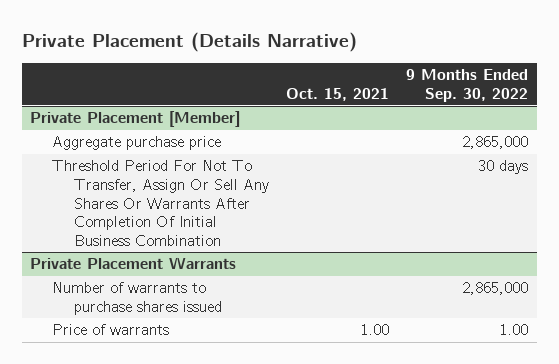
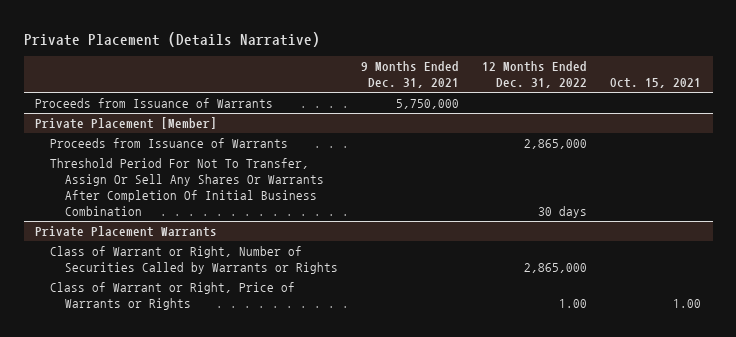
[406,69,529,102] 9 Months Ended Sep. 30, 2022 -> none
none -> [360,61,459,89] 9 Months Ended Dec. 31, 2021
none -> [481,61,587,89] 12 Months Ended Dec. 31, 2022
none -> [35,97,274,108] Proceeds from Issuance of Warrants
[52,136,222,151] Aggregate purchase price -> [50,137,289,148] Proceeds from Issuance of Warrants
[52,282,223,315] Number of warrants to purchase shares issued -> [50,245,338,274] Class of Warrant or Right, Number of Securities Called by Warrants or Rights
[52,324,170,336] Price of warrants -> [50,281,296,310] Class of Warrant or Right, Price of Warrants or Rights

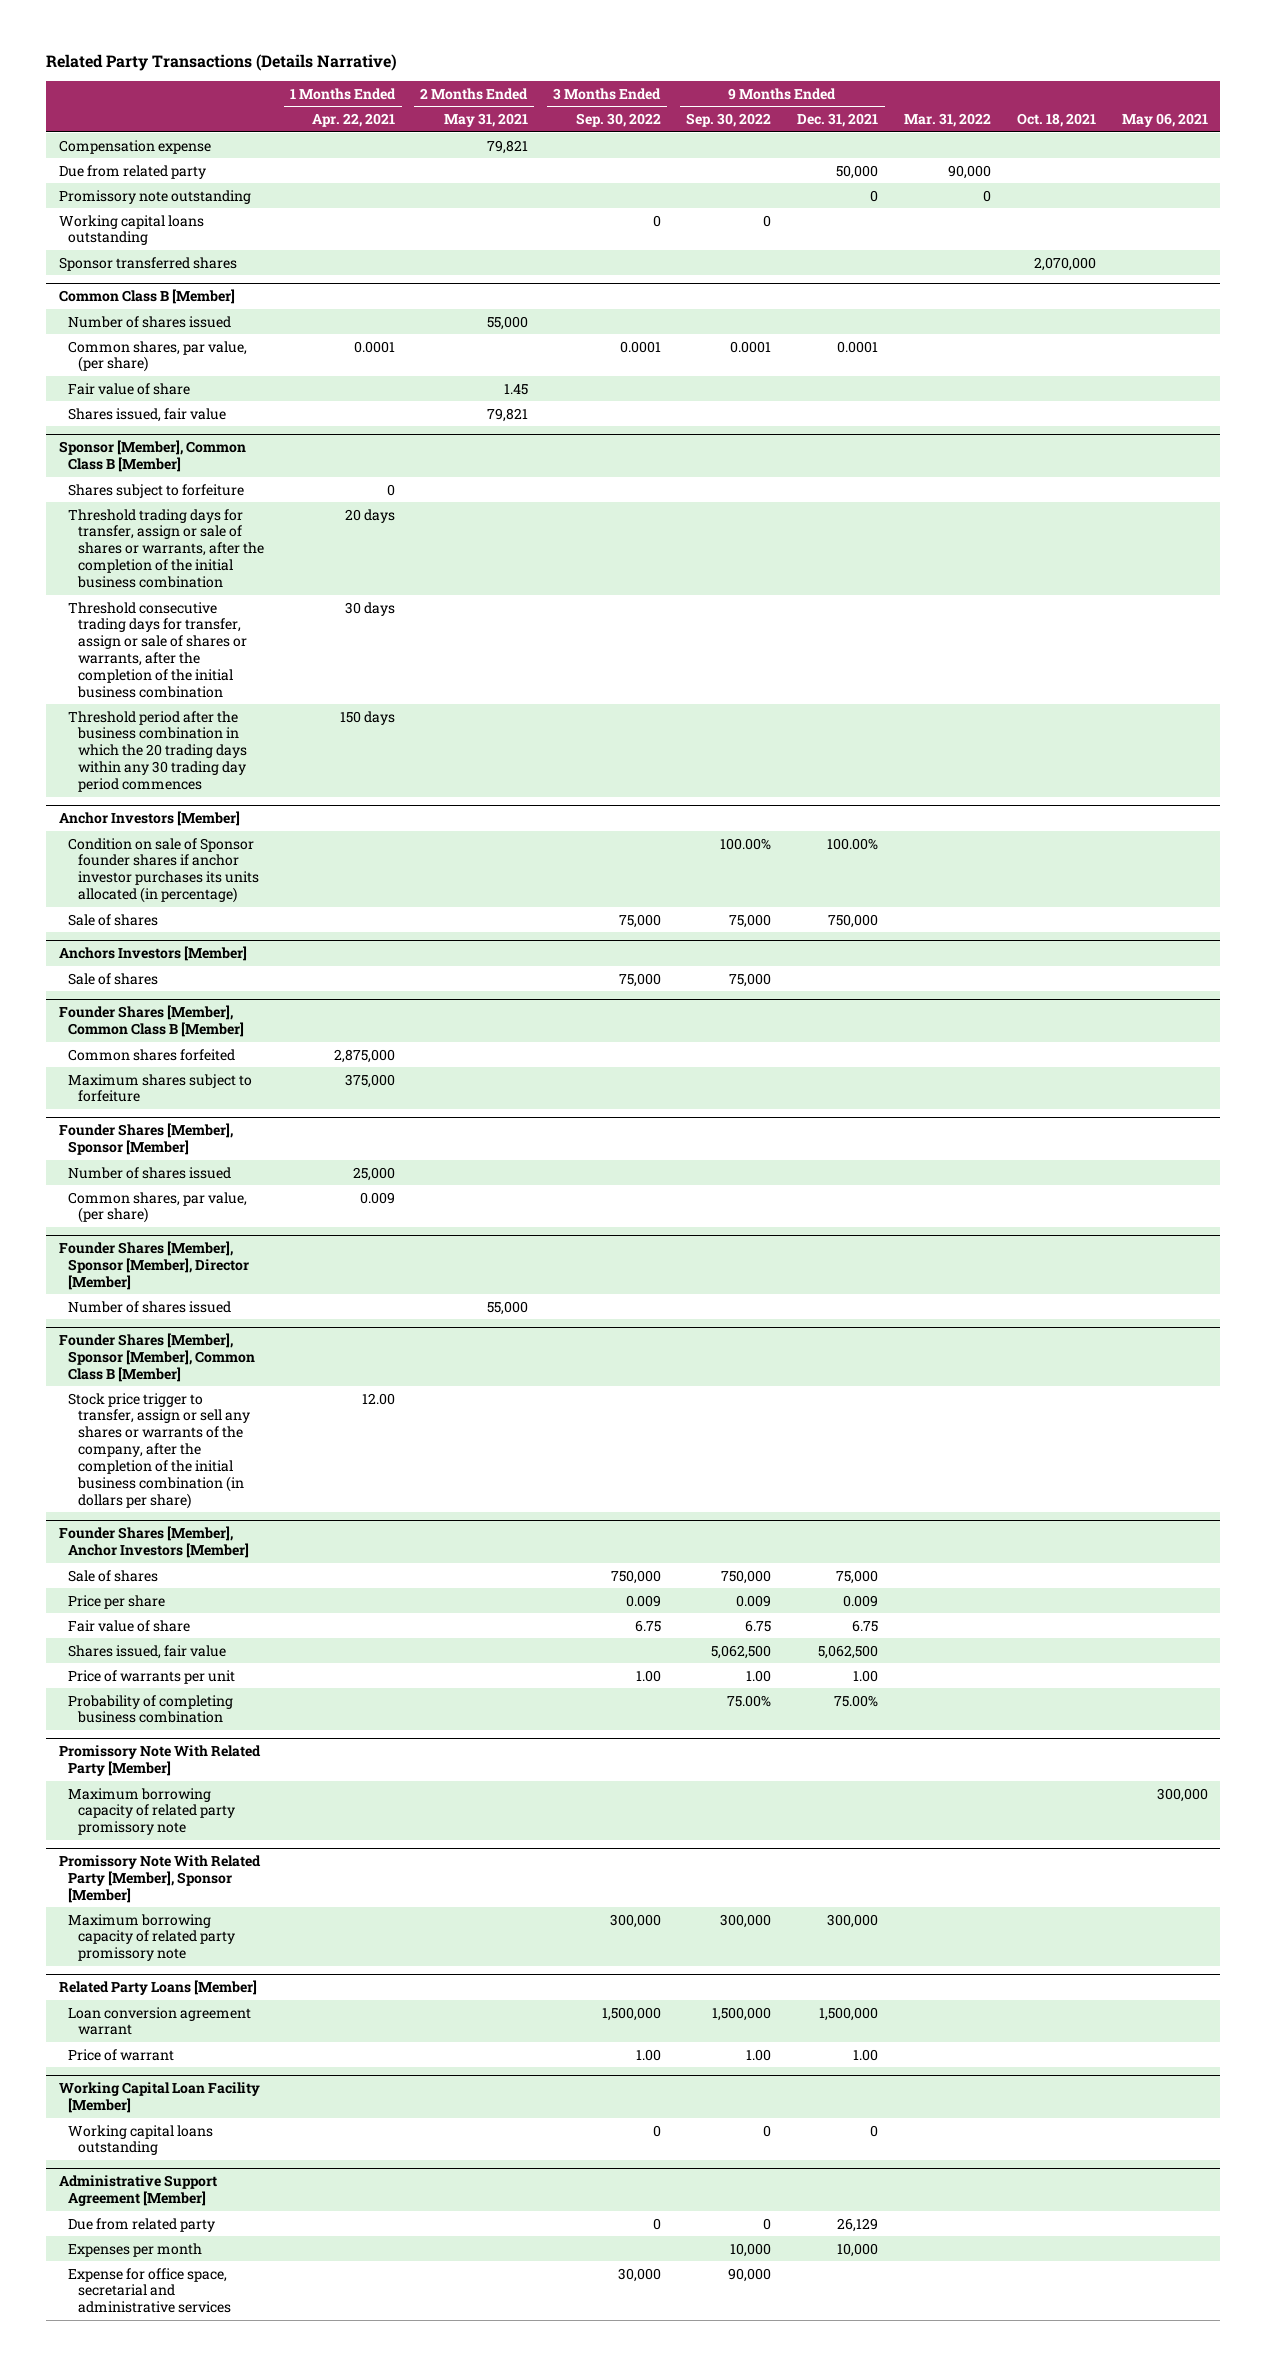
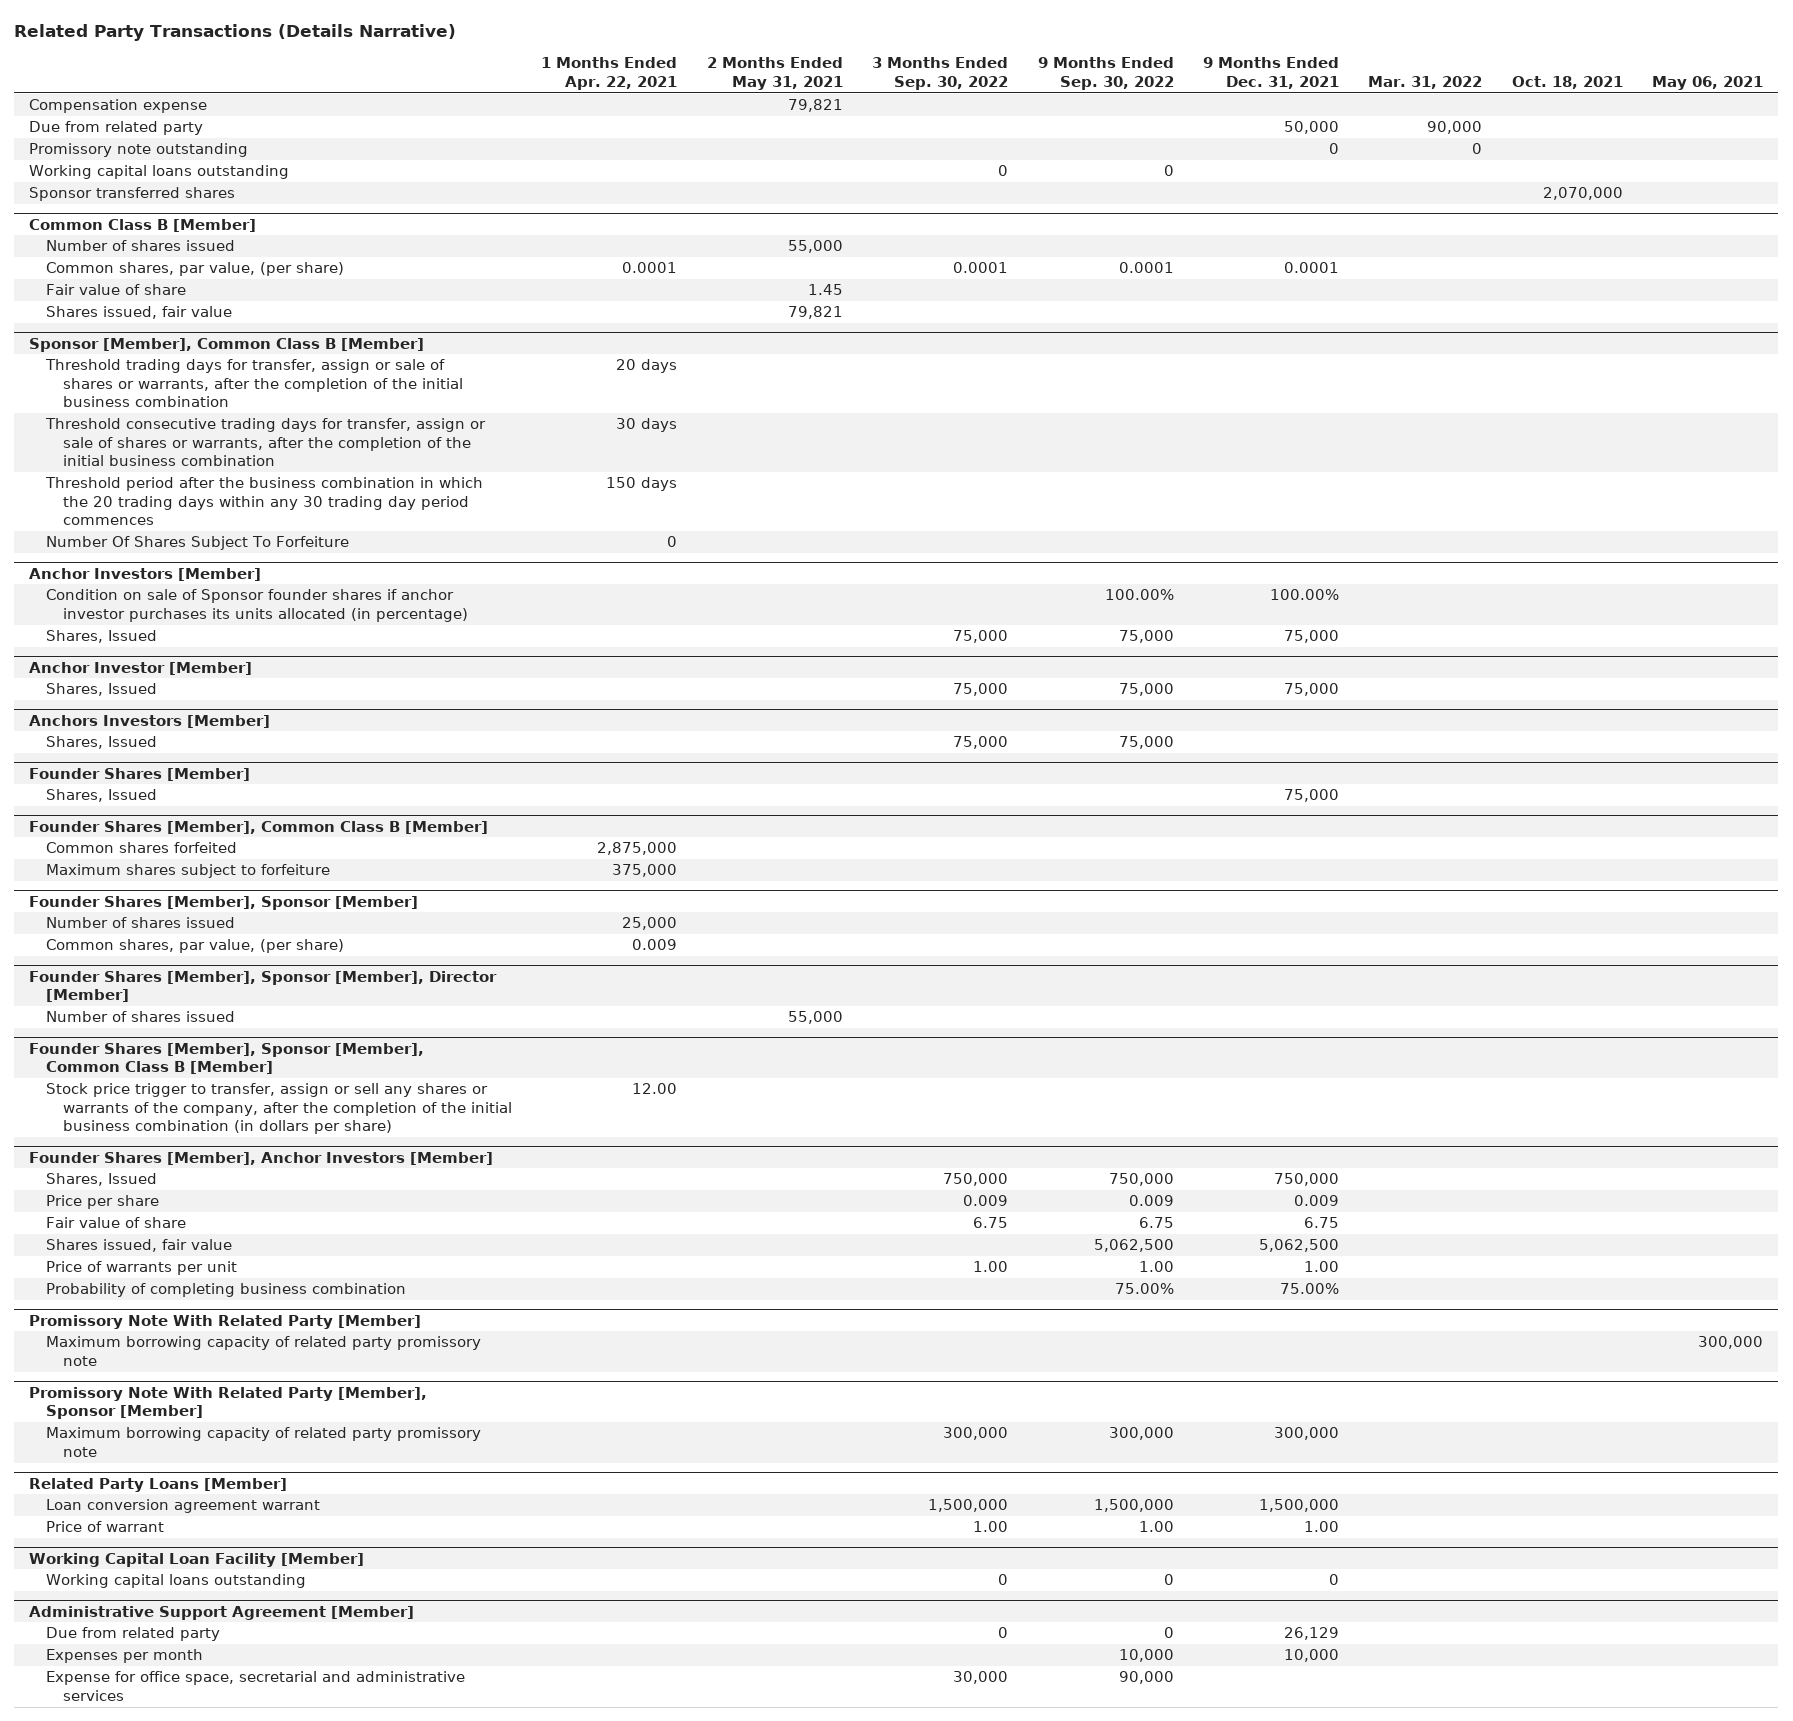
[68,483,245,498] Shares subject to forfeiture -> none
none -> [45,536,349,551] Number Of Shares Subject To Forfeiture
[68,913,159,926] Sale of shares -> [45,630,157,644] Shares, Issued
[828,913,879,928] 750,000 -> [1284,630,1340,644] 75,000
none -> [29,661,253,675] Anchor Investor [Member]
none -> [45,683,157,697] Shares, Issued
[68,972,159,985] Sale of shares -> [45,736,157,750] Shares, Issued
none -> [29,767,251,781] Founder Shares [Member]
none -> [45,789,157,803] Shares, Issued
[68,1569,159,1582] Sale of shares -> [45,1173,157,1187] Shares, Issued
[836,1569,879,1584] 75,000 -> [1274,1173,1340,1187] 750,000

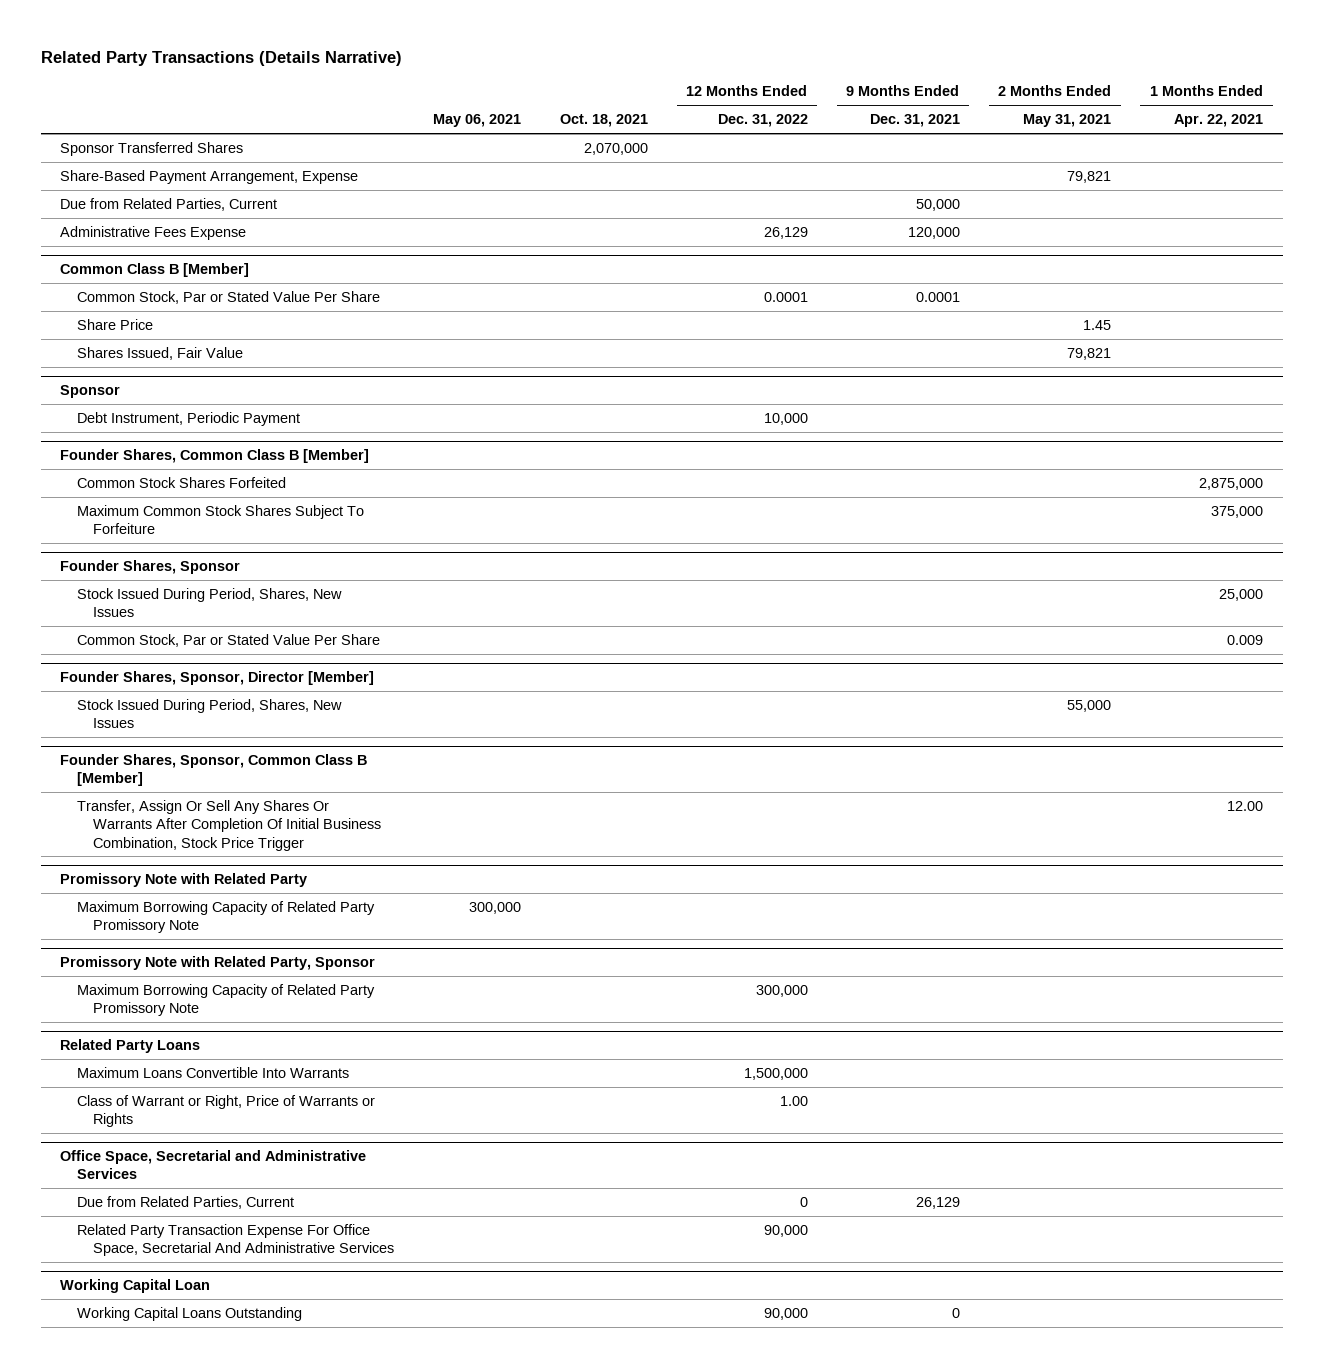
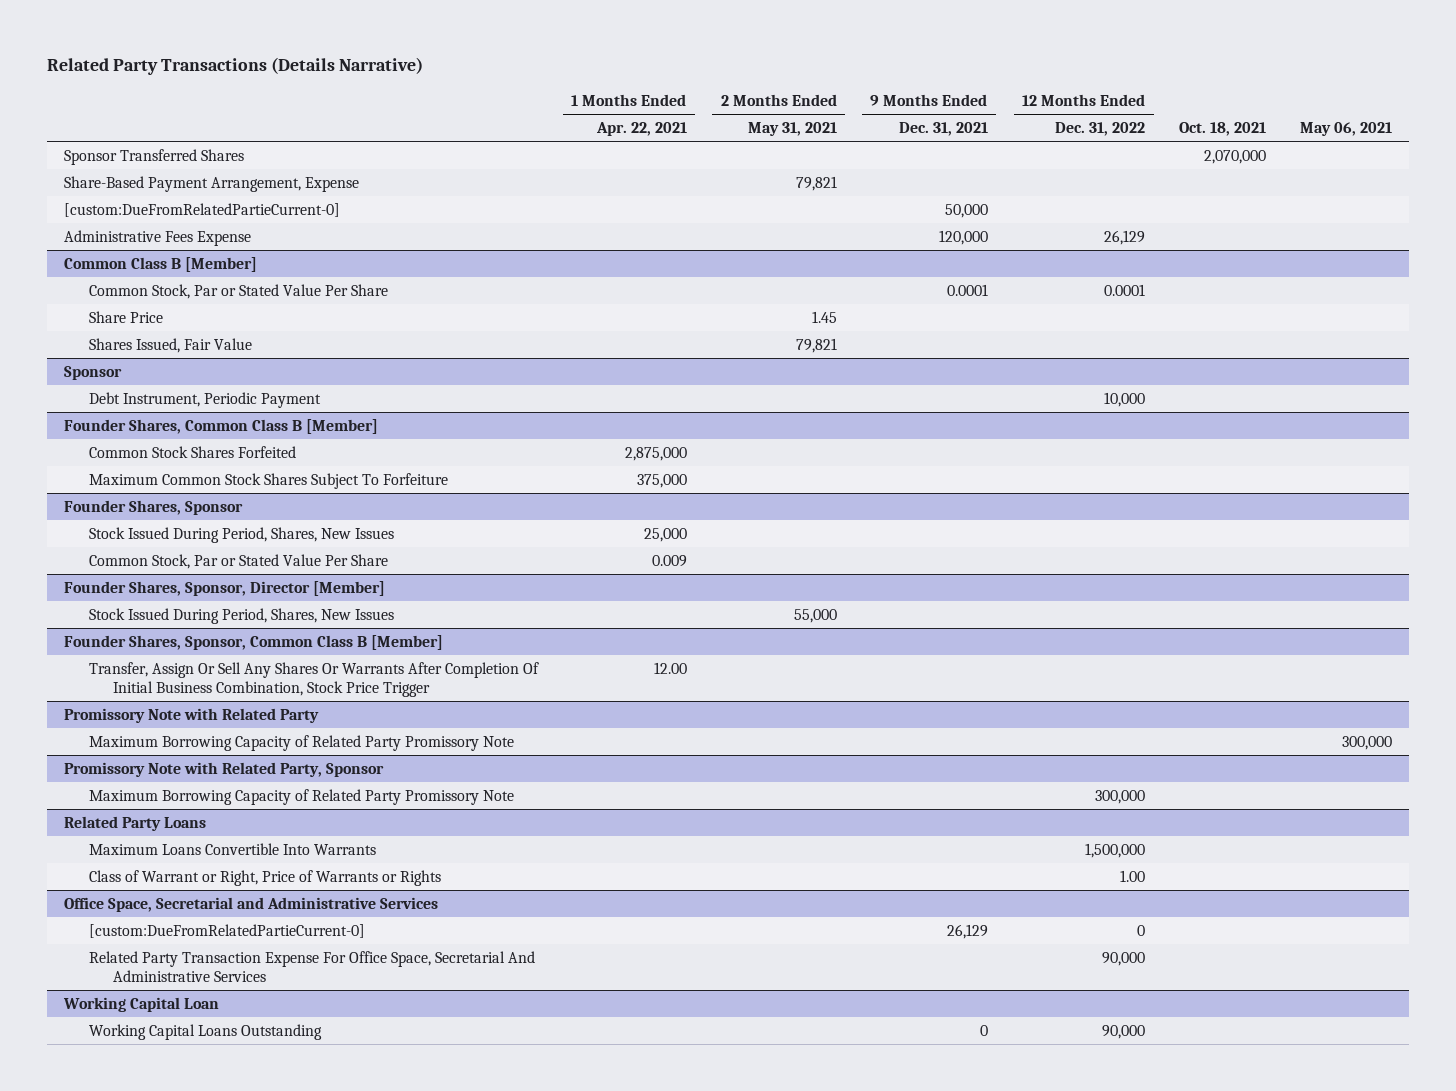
[60,197,278,211] Due from Related Parties, Current -> none
none -> [63,202,340,217] [custom:DueFromRelatedPartieCurrent-0]
[76,1195,294,1209] Due from Related Parties, Current -> [88,923,365,938] [custom:DueFromRelatedPartieCurrent-0]

